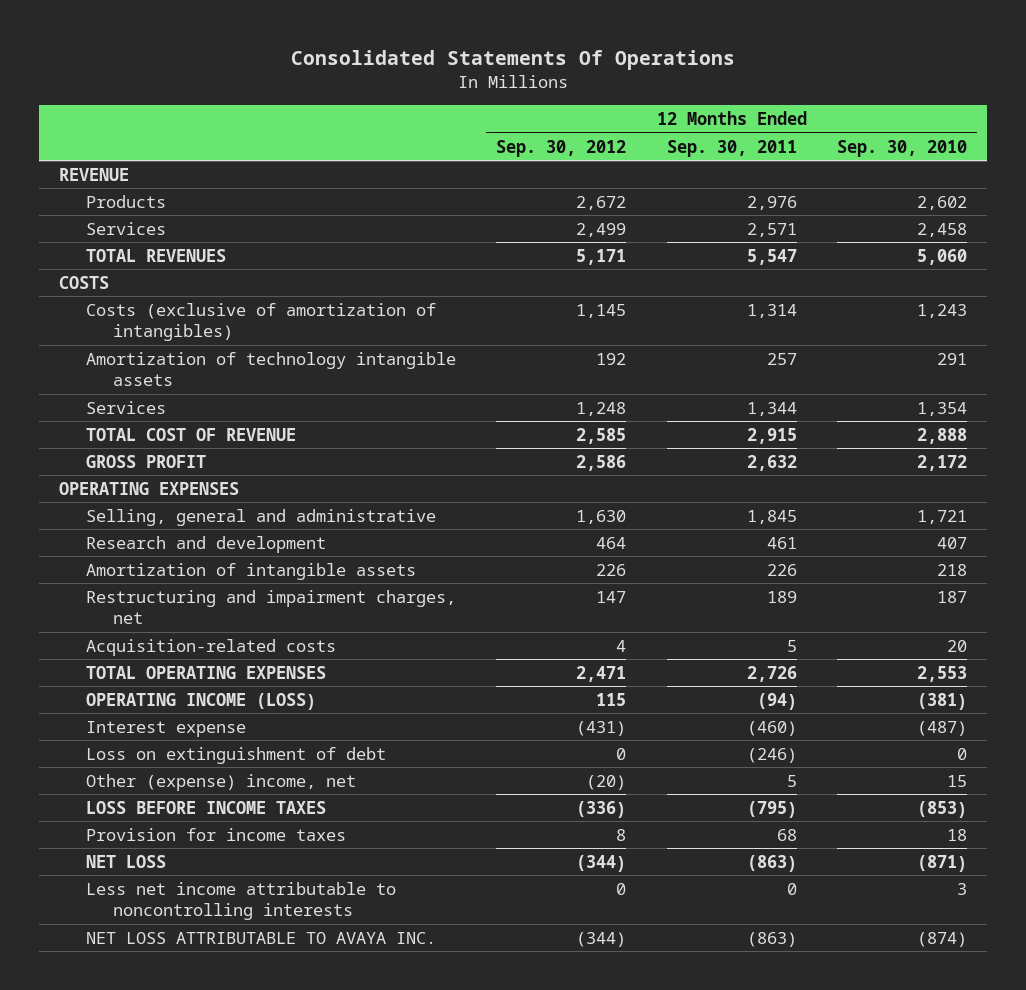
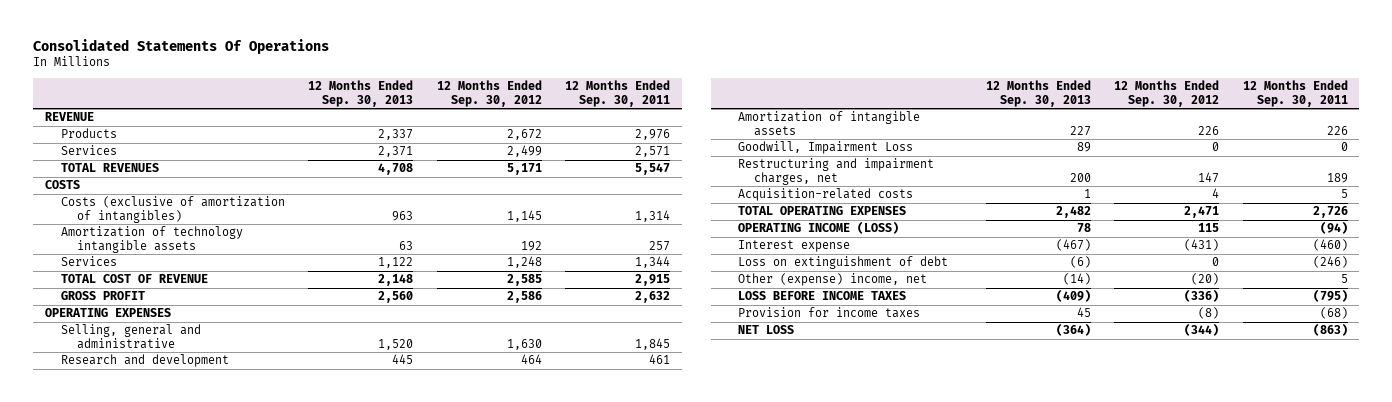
[837,139,968,157] Sep. 30, 2010 -> none
none -> [308,80,414,107] 12 Months Ended Sep. 30, 2013
none -> [738,141,914,155] Goodwill, Impairment Loss
[616,828,627,841] 8 -> [1198,307,1220,320] (8)
[776,828,797,841] 68 -> [1319,307,1348,320] (68)
[86,881,397,921] Less net income attributable to noncontrolling interests -> none
[86,931,437,944] NET LOSS ATTRIBUTABLE TO AVAYA INC. -> none

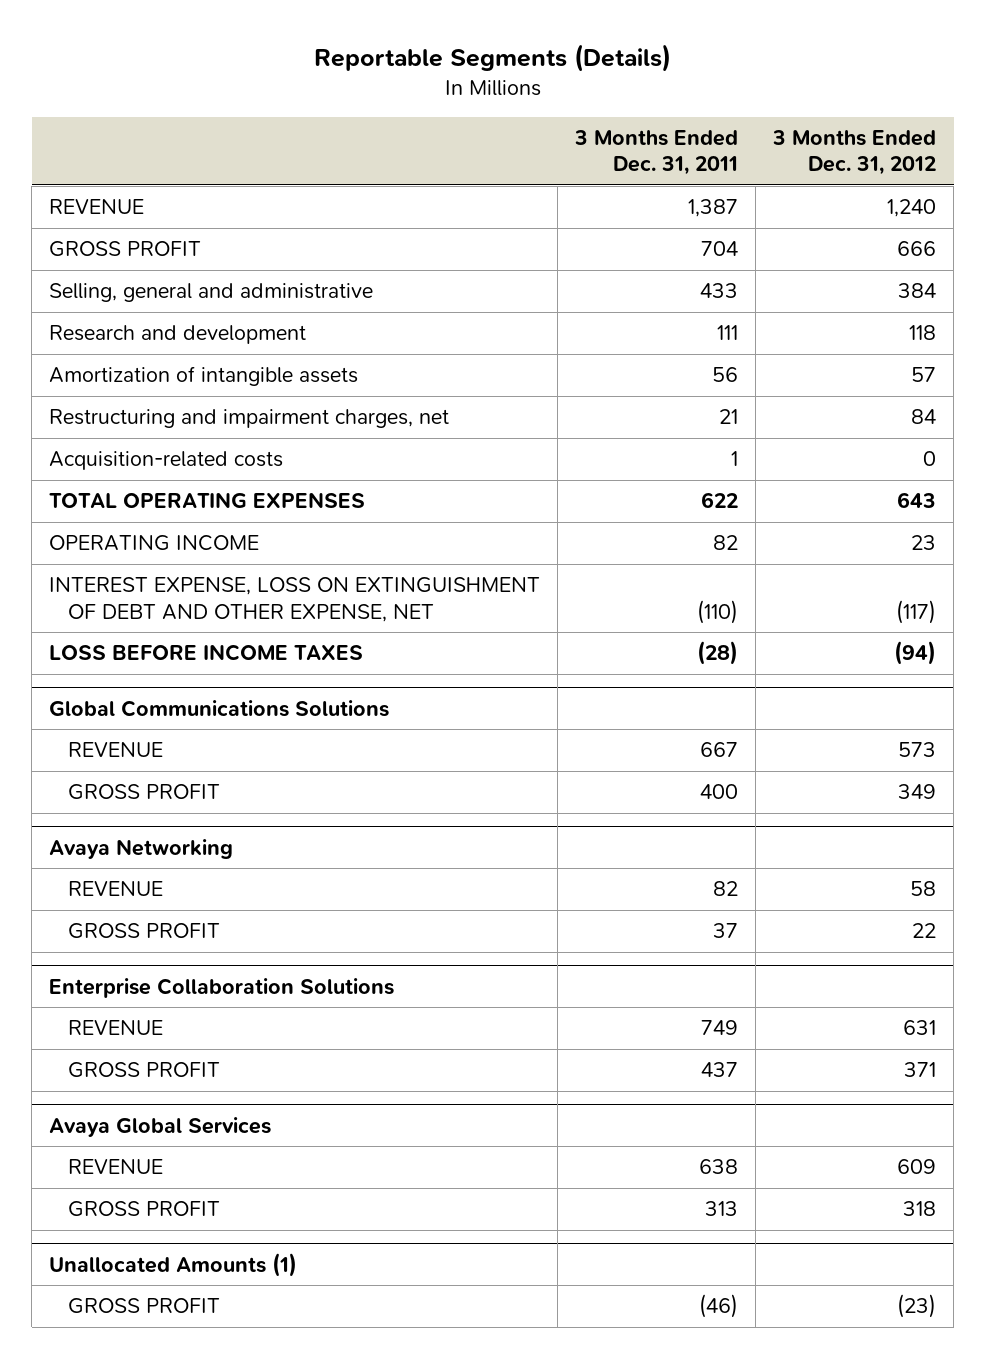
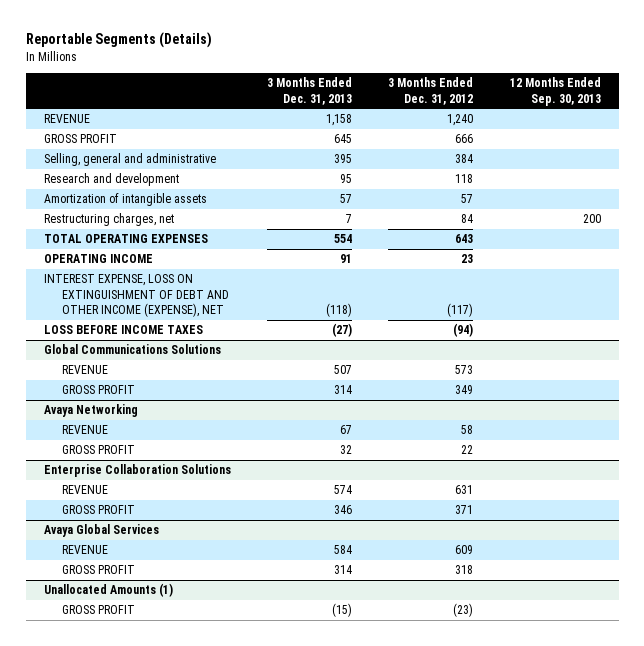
[574,129,739,176] 3 Months Ended Dec. 31, 2011 -> none
none -> [267,77,353,105] 3 Months Ended Dec. 31, 2013
none -> [509,77,601,106] 12 Months Ended Sep. 30, 2013
[49,451,284,471] Acquisition-related costs -> none
[49,409,450,429] Restructuring and impairment charges, net -> [43,213,174,227] Restructuring charges, net
[49,577,541,622] INTEREST EXPENSE, LOSS ON EXTINGUISHMENT OF DEBT AND OTHER EXPENSE, NET -> [43,274,229,318] INTEREST EXPENSE, LOSS ON EXTINGUISHMENT OF DEBT AND OTHER INCOME (EXPENSE), NET

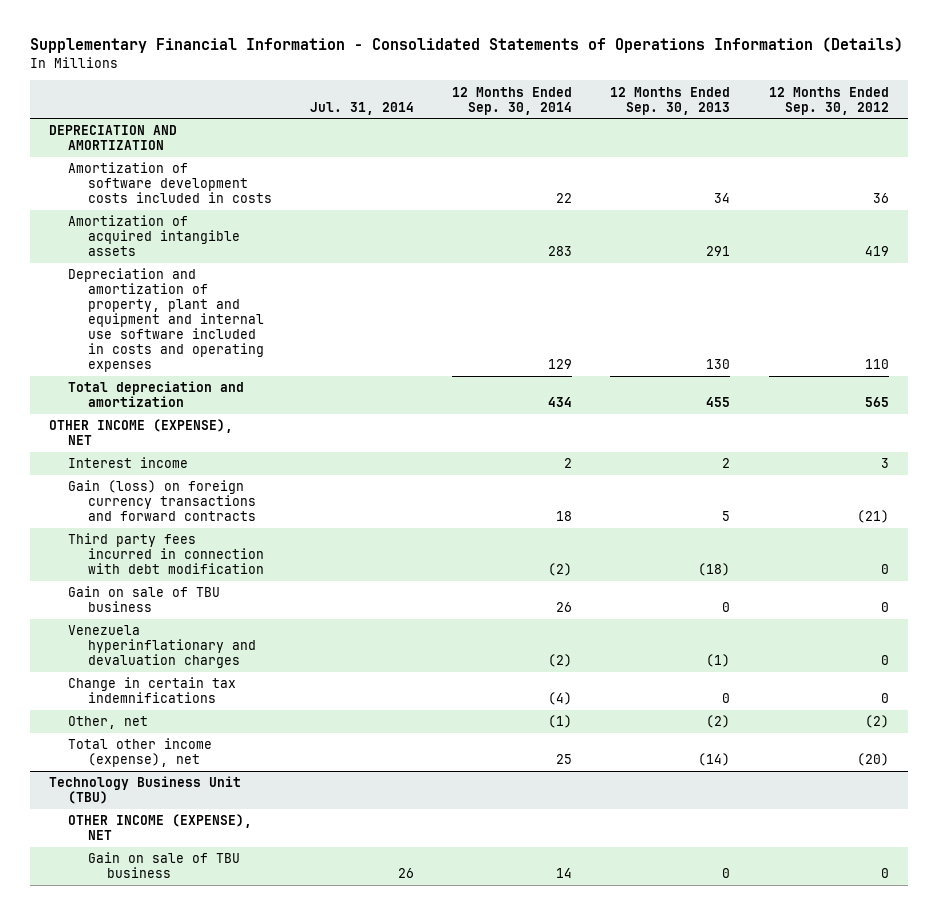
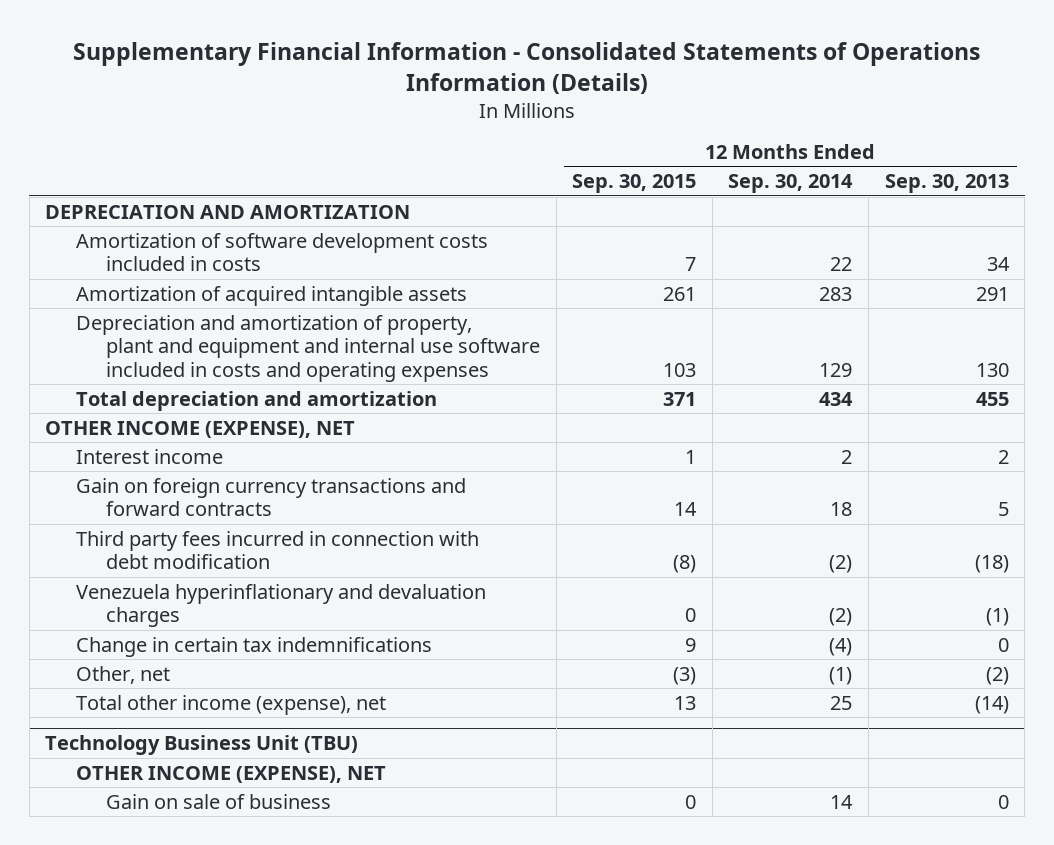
[309,101,414,115] Jul. 31, 2014 -> none
[768,86,889,115] 12 Months Ended Sep. 30, 2012 -> none
none -> [572,174,697,194] Sep. 30, 2015
[68,480,256,522] Gain (loss) on foreign currency transactions and forward contracts -> [75,477,466,517] Gain on foreign currency transactions and forward contracts
[68,586,221,613] Gain on sale of TBU business -> none
[87,852,240,879] Gain on sale of TBU business -> [106,793,332,809] Gain on sale of business

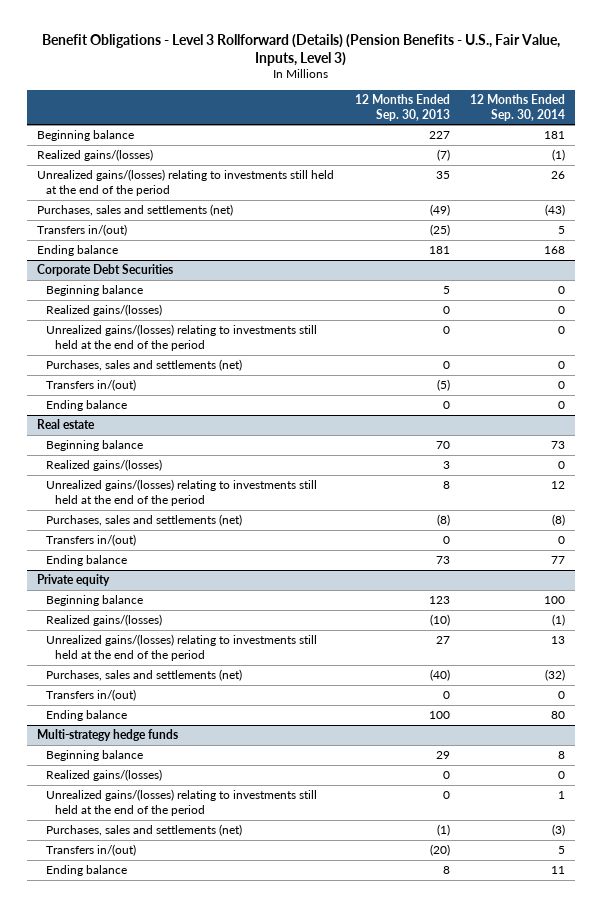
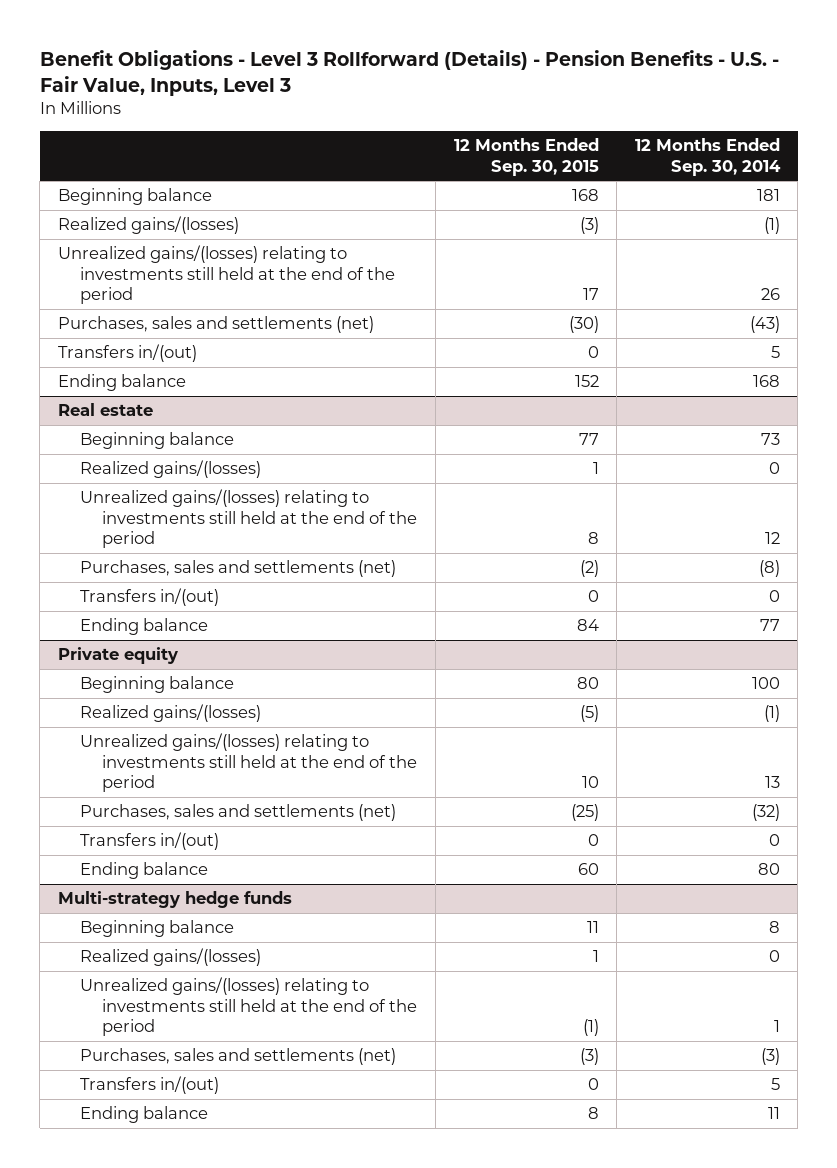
[42,33,561,66] Benefit Obligations - Level 3 Rollforward (Details) (Pension Benefits - U.S., Fair Value, Inputs, Level 3) -> [39,49,779,96] Benefit Obligations - Level 3 Rollforward (Details) - Pension Benefits - U.S. - Fair Value, Inputs, Level 3
[354,93,450,121] 12 Months Ended Sep. 30, 2013 -> none
none -> [453,138,599,176] 12 Months Ended Sep. 30, 2015
[37,264,174,277] Corporate Debt Securities -> none
[46,285,144,297] Beginning balance -> none
[46,304,163,317] Realized gains/(losses) -> none
[46,324,318,351] Unrealized gains/(losses) relating to investments still held at the end of the period -> none
[46,359,243,372] Purchases, sales and settlements (net) -> none
[46,379,137,392] Transfers in/(out) -> none
[46,400,128,412] Ending balance -> none

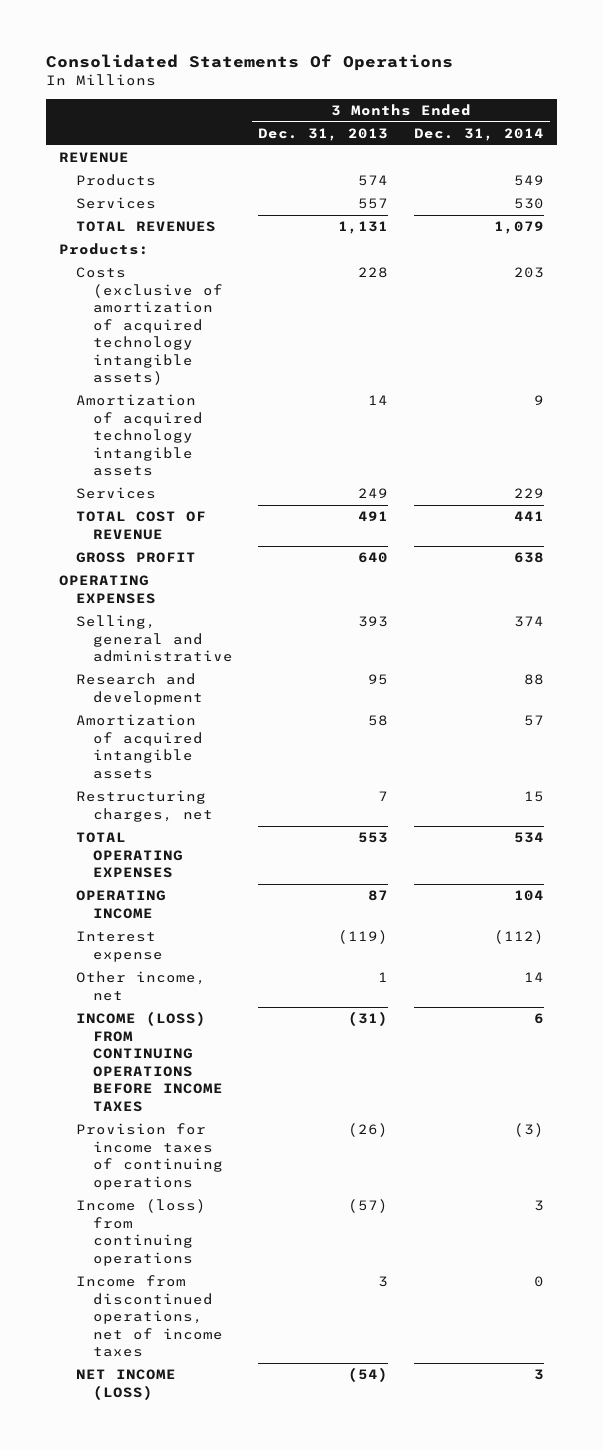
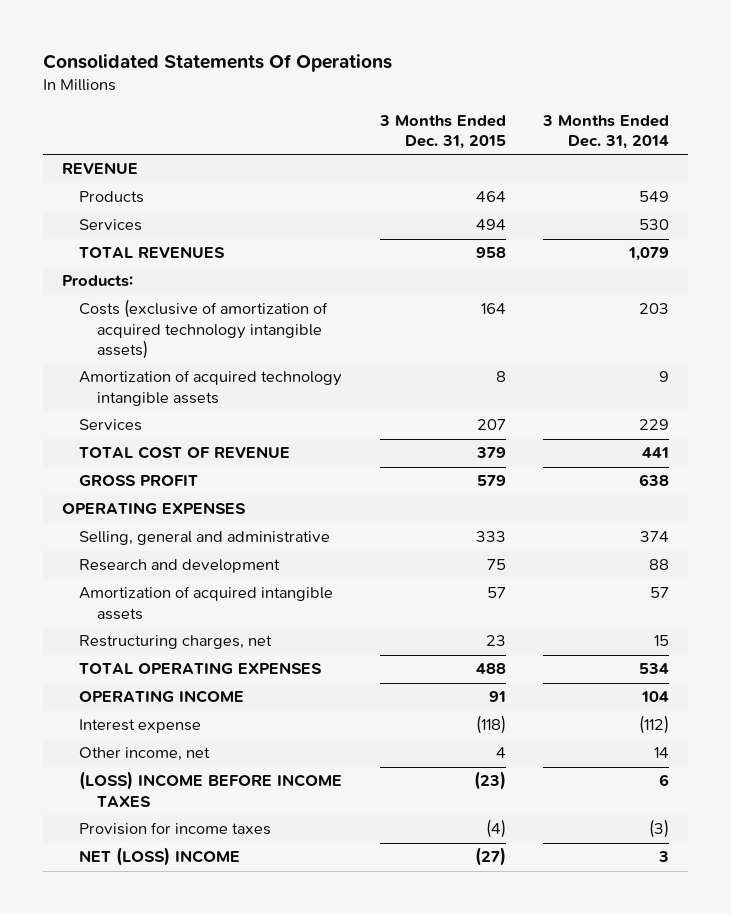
[258,127,389,141] Dec. 31, 2013 -> none
none -> [378,114,506,150] 3 Months Ended Dec. 31, 2015
[75,1199,206,1266] Income (loss) from continuing operations -> none
[75,1275,223,1358] Income from discontinued operations, net of income taxes -> none
[75,1011,223,1112] INCOME (LOSS) FROM CONTINUING OPERATIONS BEFORE INCOME TAXES -> [79,771,343,807] (LOSS) INCOME BEFORE INCOME TAXES
[75,1123,223,1190] Provision for income taxes of continuing operations -> [79,822,272,836] Provision for income taxes
[75,1369,176,1400] NET INCOME (LOSS) -> [79,847,241,867] NET (LOSS) INCOME

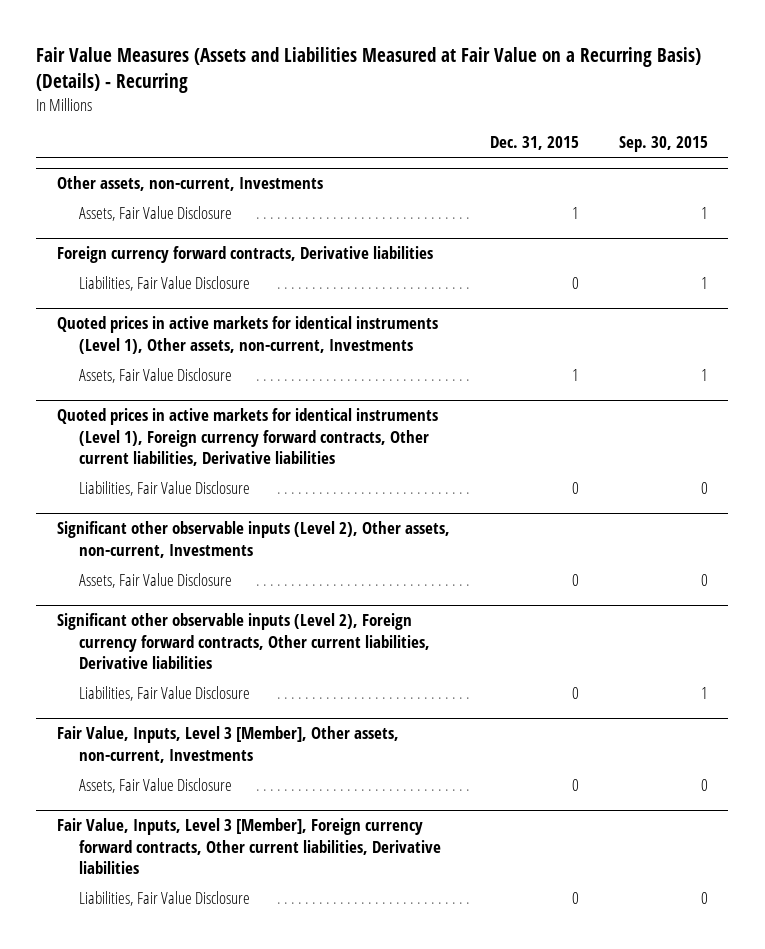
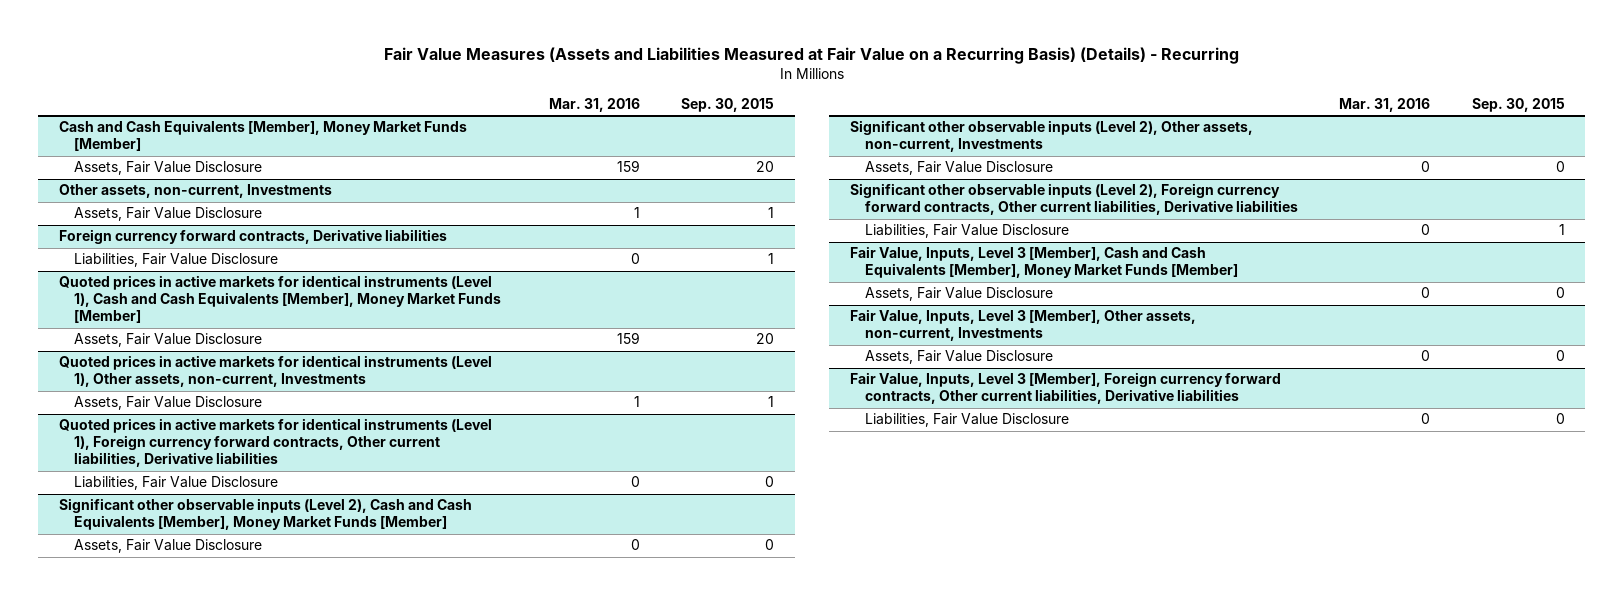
[489,136,579,151] Dec. 31, 2015 -> none
none -> [548,98,640,113] Mar. 31, 2016
none -> [59,120,468,152] Cash and Cash Equivalents [Member], Money Market Funds [Member]
none -> [74,161,263,176] Assets, Fair Value Disclosure
none -> [59,275,502,324] Quoted prices in active markets for identical instruments (Level 1), Cash and Cash Equivalents [Member], Money Market Funds [Member]
none -> [74,333,263,348] Assets, Fair Value Disclosure
none -> [59,498,473,531] Significant other observable inputs (Level 2), Cash and Cash Equivalents [Member], Money Market Funds [Member]
none -> [74,539,263,554] Assets, Fair Value Disclosure
none -> [849,246,1239,279] Fair Value, Inputs, Level 3 [Member], Cash and Cash Equivalents [Member], Money Market Funds [Member]
none -> [865,287,1054,302] Assets, Fair Value Disclosure

